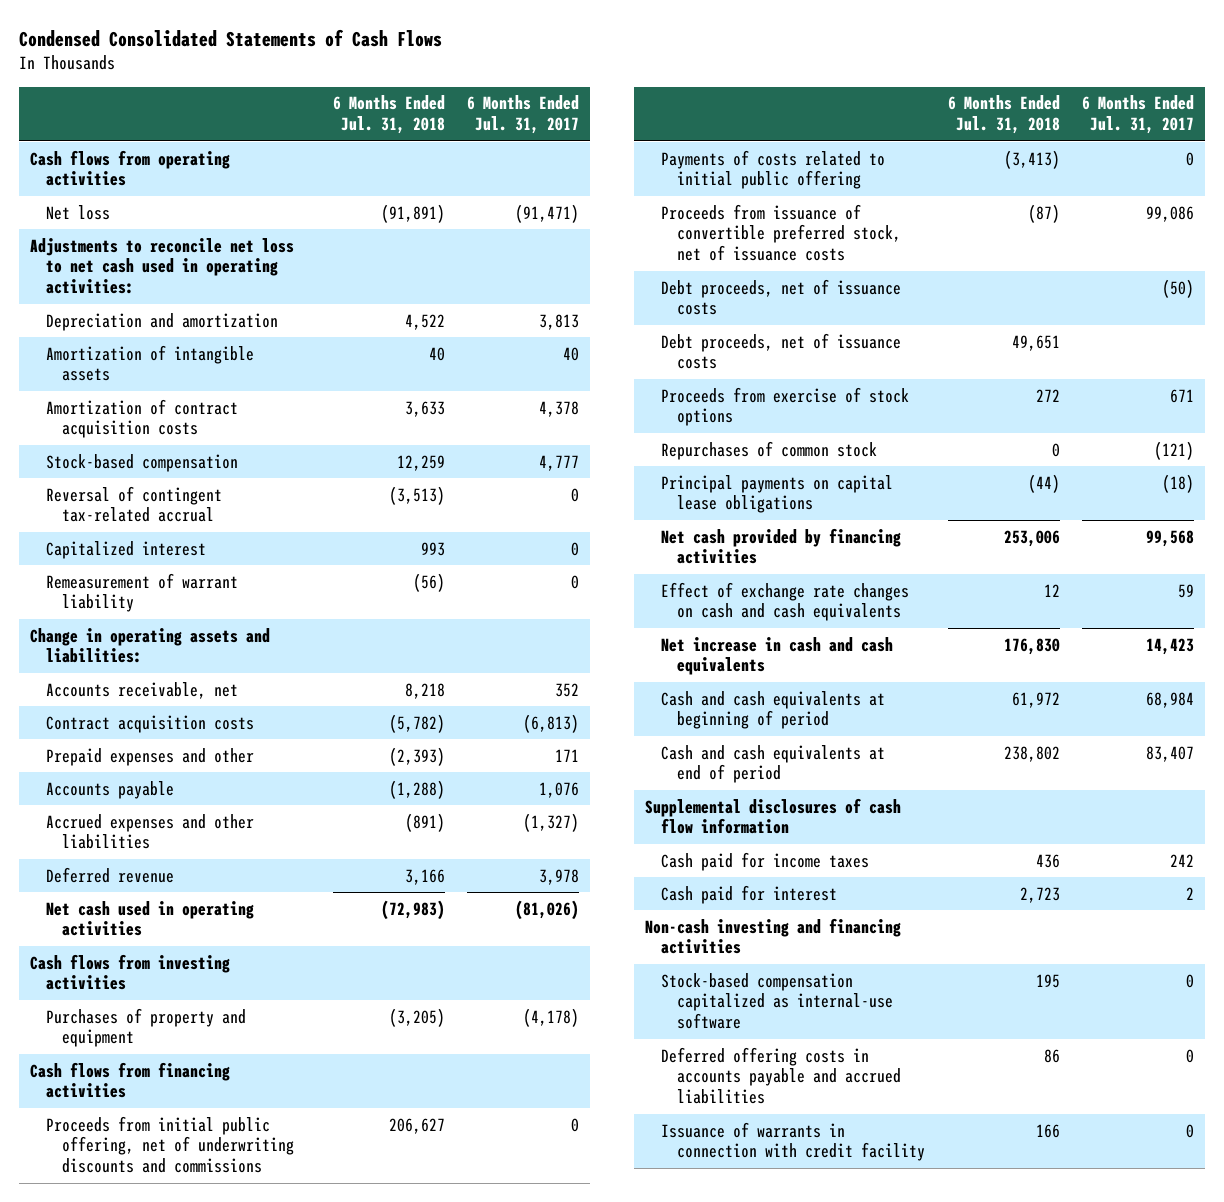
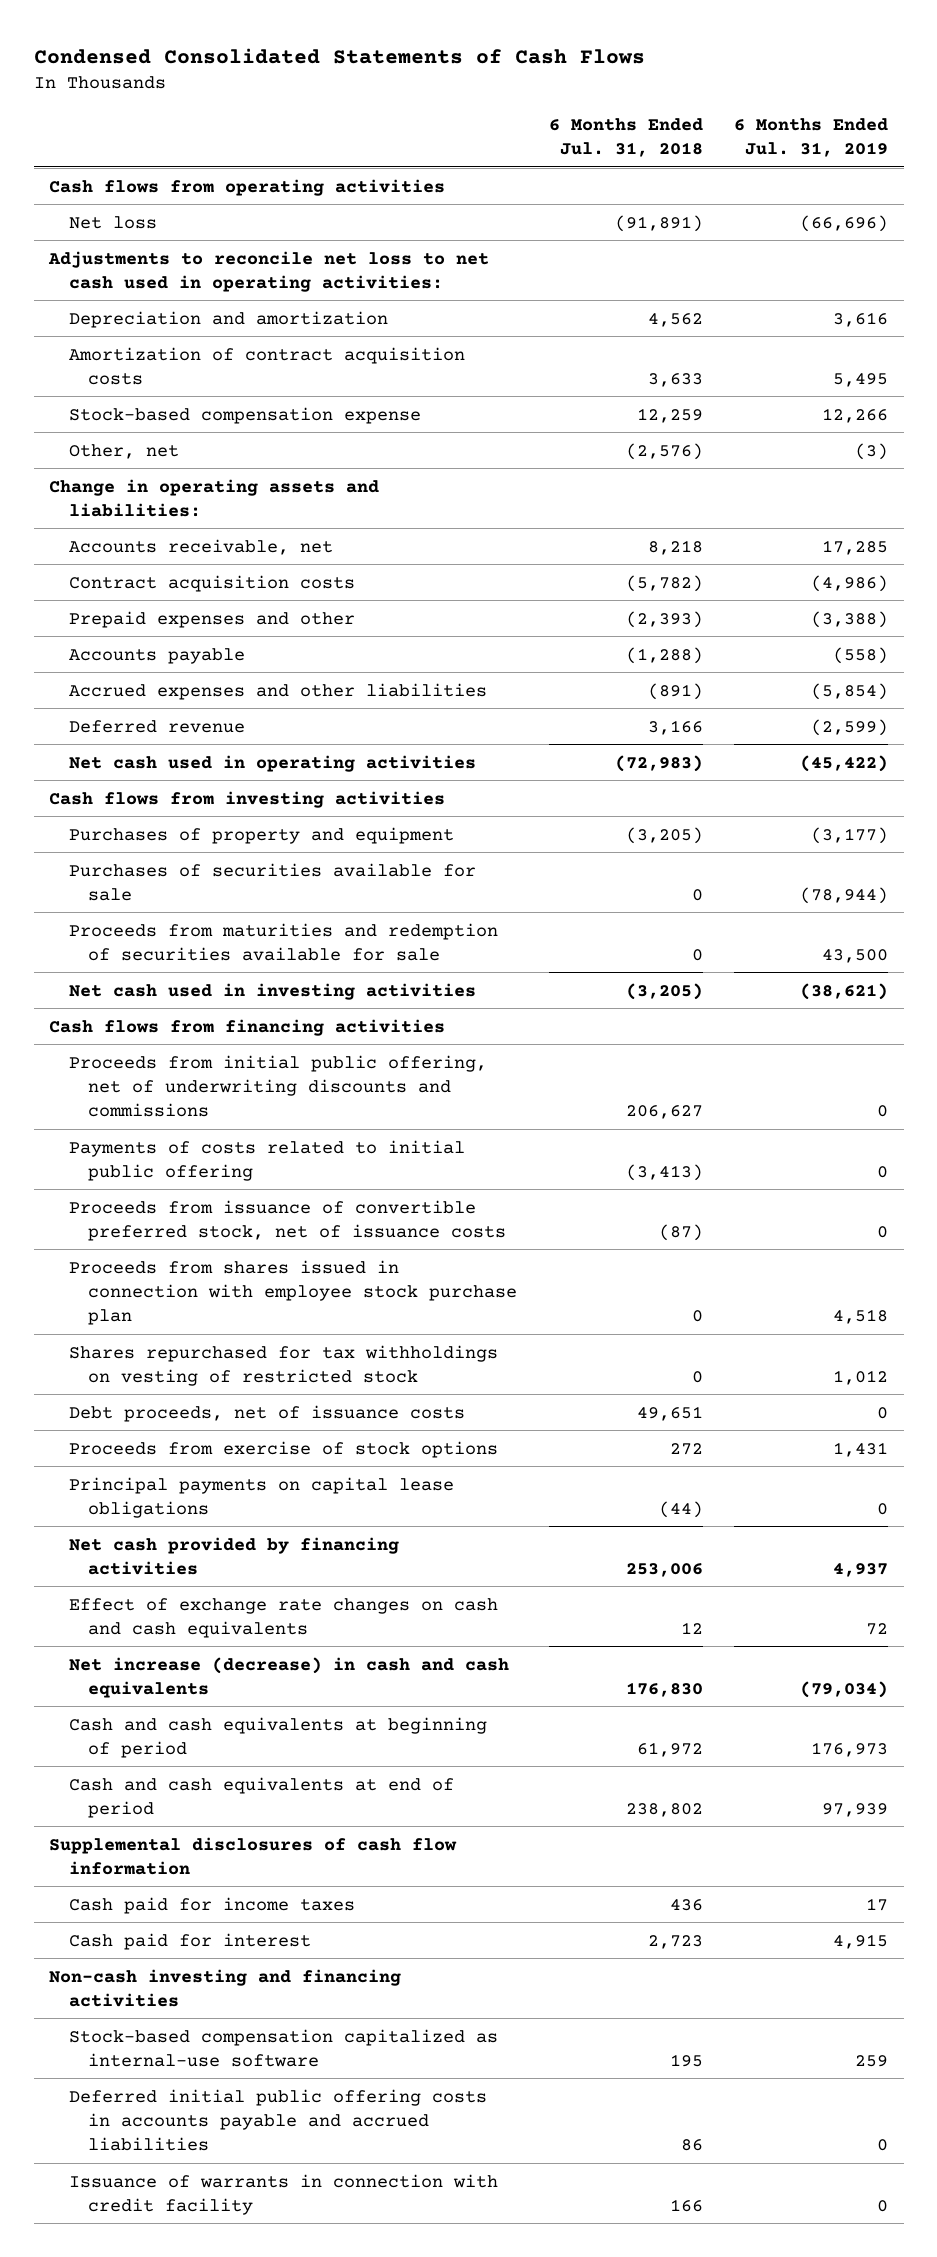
[467,95,580,135] 6 Months Ended Jul. 31, 2017 -> none
none -> [733,118,888,158] 6 Months Ended Jul. 31, 2019
[46,344,255,382] Amortization of intangible assets -> none
[404,313,445,330] 4,522 -> [647,312,703,327] 4,562
[46,485,223,523] Reversal of contingent tax-related accrual -> none
[46,540,207,559] Capitalized interest -> none
[46,572,239,613] Remeasurement of warrant liability -> none
[46,453,239,472] Stock-based compensation -> [68,406,421,424] Stock-based compensation expense
none -> [68,443,179,459] Other, net
none -> [68,862,476,901] Purchases of securities available for sale
none -> [68,922,498,961] Proceeds from maturities and redemption of securities available for sale
none -> [68,982,476,1000] Net cash used in investing activities
[661,278,902,316] Debt proceeds, net of issuance costs -> none
none -> [68,1259,518,1325] Proceeds from shares issued in connection with employee stock purchase plan
none -> [68,1344,498,1386] Shares repurchased for tax withholdings on vesting of restricted stock
[661,440,878,460] Repurchases of common stock -> none
[661,636,894,676] Net increase in cash and cash equivalents -> [68,1656,509,1698] Net increase (decrease) in cash and cash equivalents
[661,1046,902,1105] Deferred offering costs in accounts payable and accrued liabilities -> [68,2088,487,2151] Deferred initial public offering costs in accounts payable and accrued liabilities

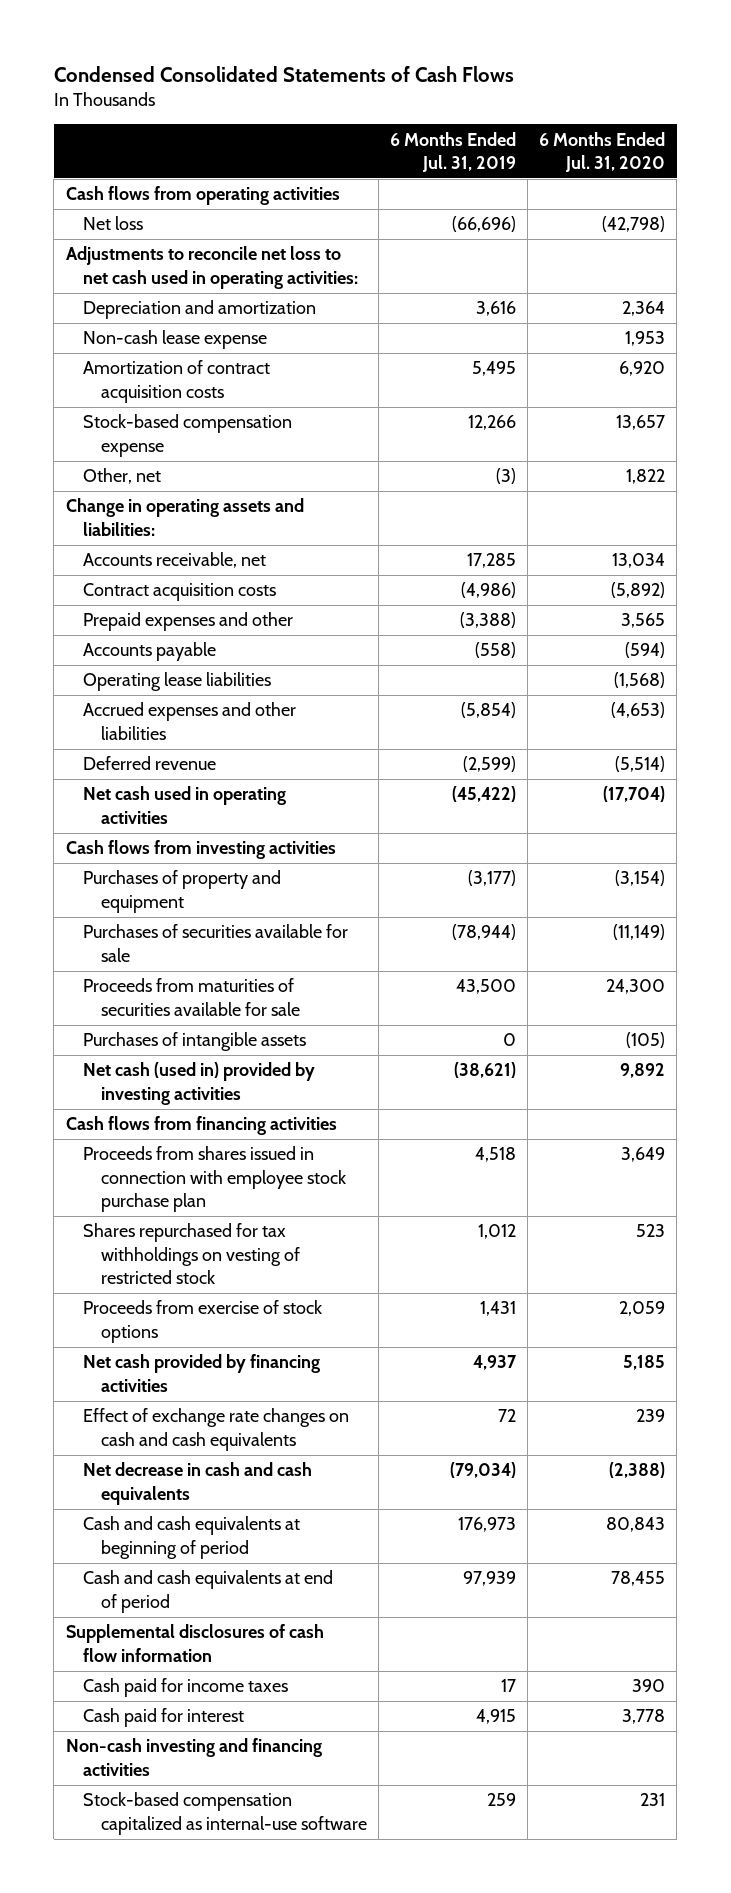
[548,118,703,158] 6 Months Ended Jul. 31, 2018 -> none
none -> [538,131,665,173] 6 Months Ended Jul. 31, 2020
none -> [83,330,268,350] Non-cash lease expense
none -> [83,672,272,692] Operating lease liabilities
[68,922,498,961] Proceeds from maturities and redemption of securities available for sale -> [83,978,300,1016] Proceeds from maturities of securities available for sale
none -> [83,1032,307,1052] Purchases of intangible assets
[68,982,476,1000] Net cash used in investing activities -> [83,1062,316,1105] Net cash (used in) provided by investing activities
[68,1054,487,1117] Proceeds from initial public offering, net of underwriting discounts and commissions -> none
[68,1139,465,1181] Payments of costs related to initial public offering -> none
[68,1199,507,1241] Proceeds from issuance of convertible preferred stock, net of issuance costs -> none
[68,1404,465,1422] Debt proceeds, net of issuance costs -> none
[68,1476,454,1518] Principal payments on capital lease obligations -> none
[68,1656,509,1698] Net increase (decrease) in cash and cash equivalents -> [83,1462,313,1505] Net decrease in cash and cash equivalents
[68,2088,487,2151] Deferred initial public offering costs in accounts payable and accrued liabilities -> none
[68,2173,498,2215] Issuance of warrants in connection with credit facility -> none

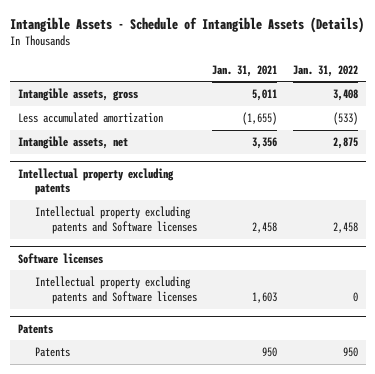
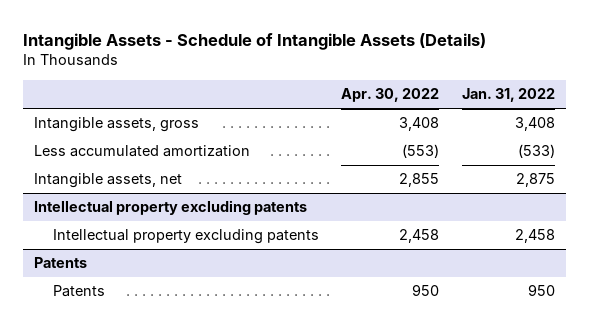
[212,64,278,77] Jan. 31, 2021 -> none
none -> [341,88,440,103] Apr. 30, 2022
[17,252,103,264] Software licenses -> none
[34,276,197,304] Intellectual property excluding patents and Software licenses -> none
[34,206,197,234] Intellectual property excluding patents and Software licenses -> [53,229,320,245] Intellectual property excluding patents

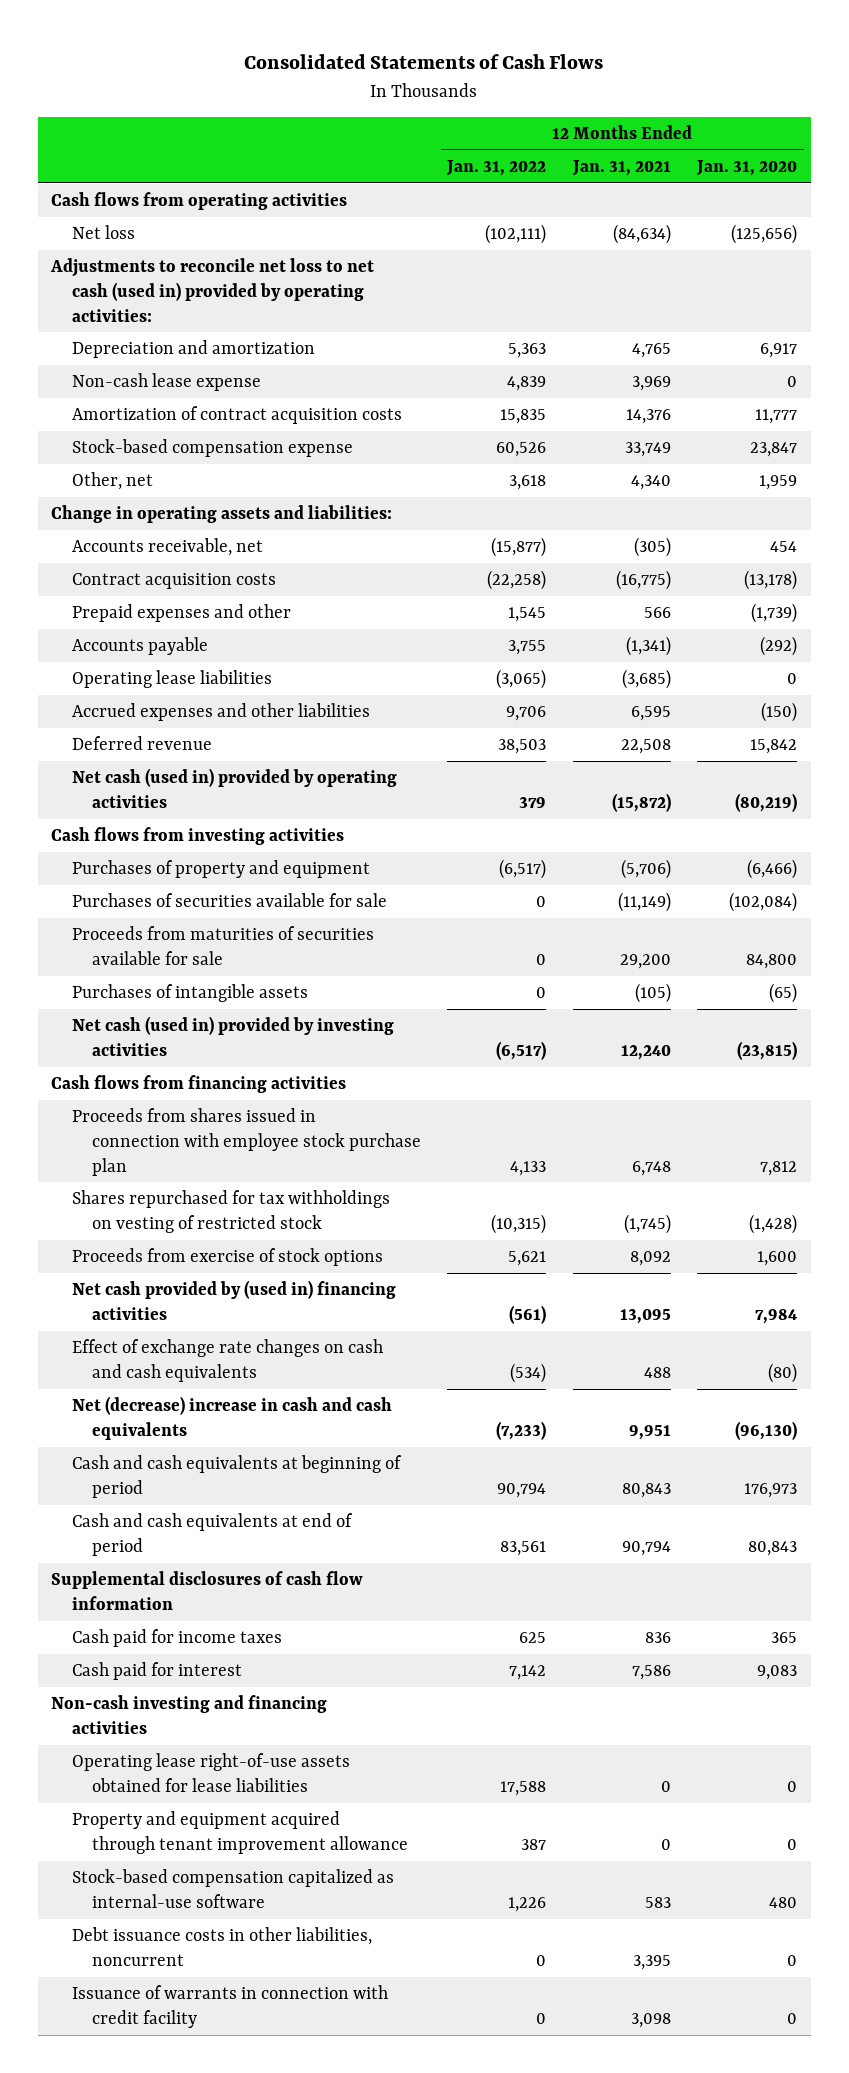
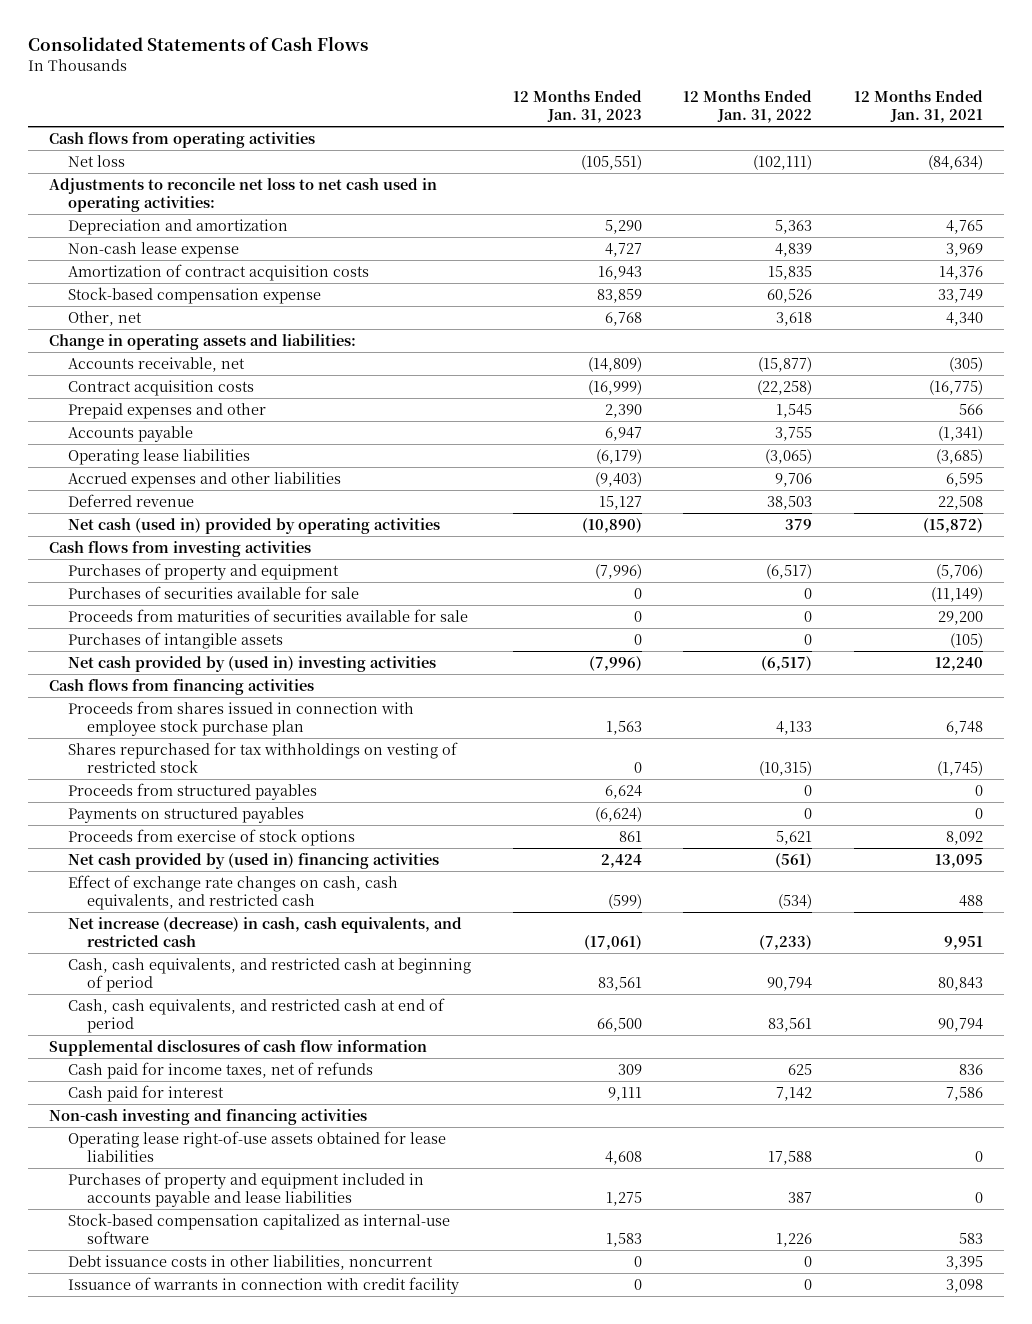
[696,160,798,177] Jan. 31, 2020 -> none
none -> [512,90,642,124] 12 Months Ended Jan. 31, 2023
[50,258,375,322] Adjustments to reconcile net loss to net cash (used in) provided by operating activities: -> [49,177,438,212] Adjustments to reconcile net loss to net cash used in operating activities:
[71,1016,394,1056] Net cash (used in) provided by investing activities -> [68,655,437,672] Net cash provided by (used in) investing activities
none -> [68,782,318,800] Proceeds from structured payables
none -> [68,806,305,823] Payments on structured payables
[71,1339,383,1382] Effect of exchange rate changes on cash and cash equivalents -> [68,874,399,910] Effect of exchange rate changes on cash, cash equivalents, and restricted cash
[71,1396,392,1440] Net (decrease) increase in cash and cash equivalents -> [68,916,463,947] Net increase (decrease) in cash, cash equivalents, and restricted cash
[71,1455,402,1498] Cash and cash equivalents at beginning of period -> [68,957,472,992] Cash, cash equivalents, and restricted cash at beginning of period
[71,1513,353,1556] Cash and cash equivalents at end of period -> [68,997,446,1033] Cash, cash equivalents, and restricted cash at end of period
[71,1629,282,1648] Cash paid for income taxes -> [68,1061,374,1079] Cash paid for income taxes, net of refunds
[71,1811,408,1854] Property and equipment acquired through tenant improvement allowance -> [68,1171,425,1207] Purchases of property and equipment included in accounts payable and lease liabilities

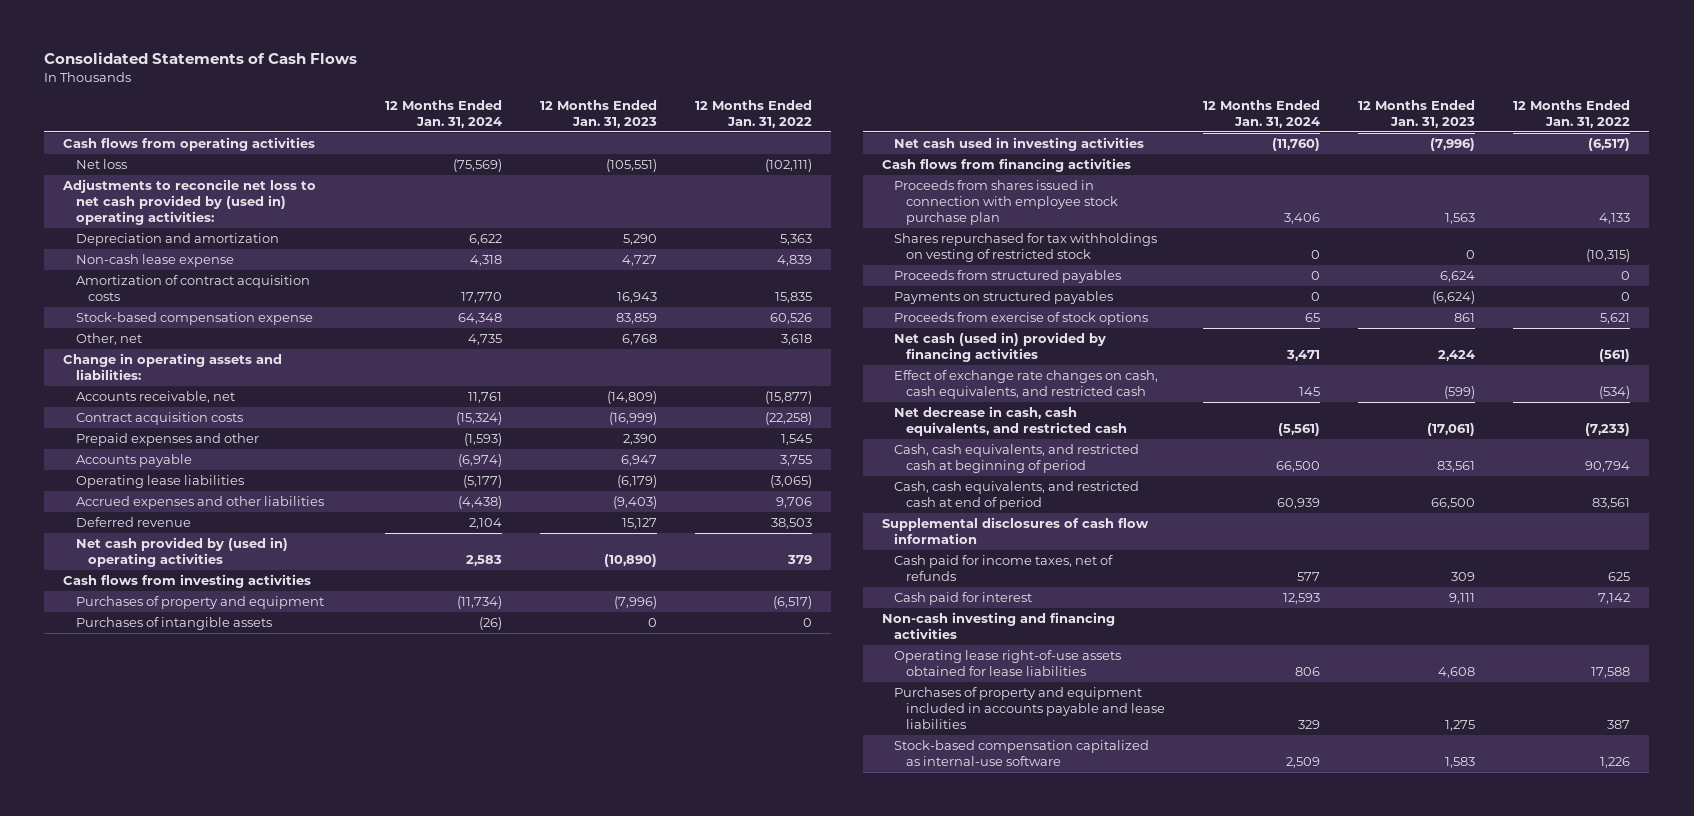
[853,90,983,124] 12 Months Ended Jan. 31, 2021 -> none
none -> [384,99,502,128] 12 Months Ended Jan. 31, 2024
[49,177,438,212] Adjustments to reconcile net loss to net cash used in operating activities: -> [62,179,317,225] Adjustments to reconcile net loss to net cash provided by (used in) operating activities:
[68,517,441,534] Net cash (used in) provided by operating activities -> [75,537,288,567] Net cash provided by (used in) operating activities
[68,585,360,599] Purchases of securities available for sale -> none
[68,608,469,622] Proceeds from maturities of securities available for sale -> none
[68,655,437,672] Net cash provided by (used in) investing activities -> [894,137,1145,152] Net cash used in investing activities
[68,852,440,869] Net cash provided by (used in) financing activities -> [894,332,1107,362] Net cash (used in) provided by financing activities
[68,916,463,947] Net increase (decrease) in cash, cash equivalents, and restricted cash -> [894,406,1128,436] Net decrease in cash, cash equivalents, and restricted cash
[68,1254,434,1270] Debt issuance costs in other liabilities, noncurrent -> none
[68,1276,460,1294] Issuance of warrants in connection with credit facility -> none

